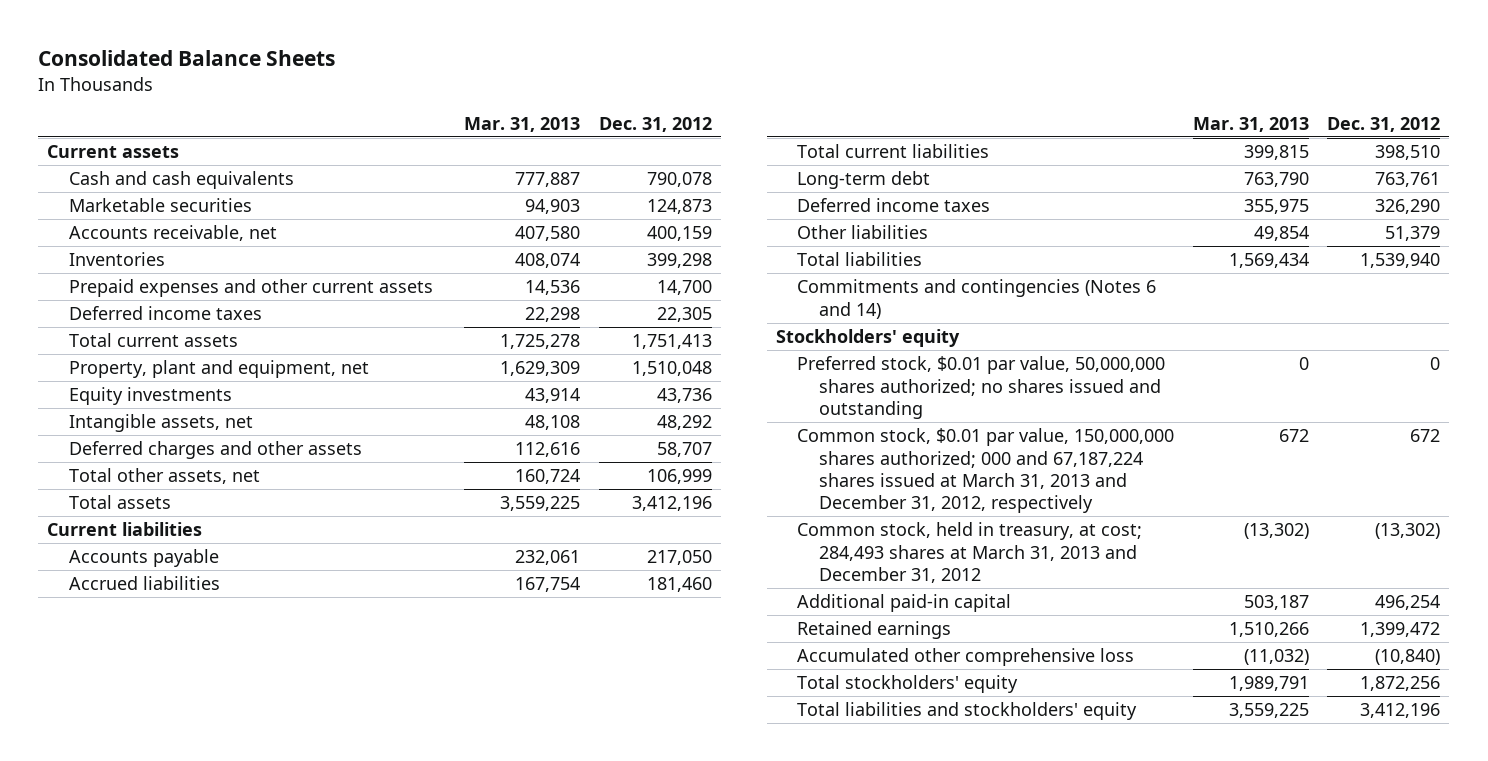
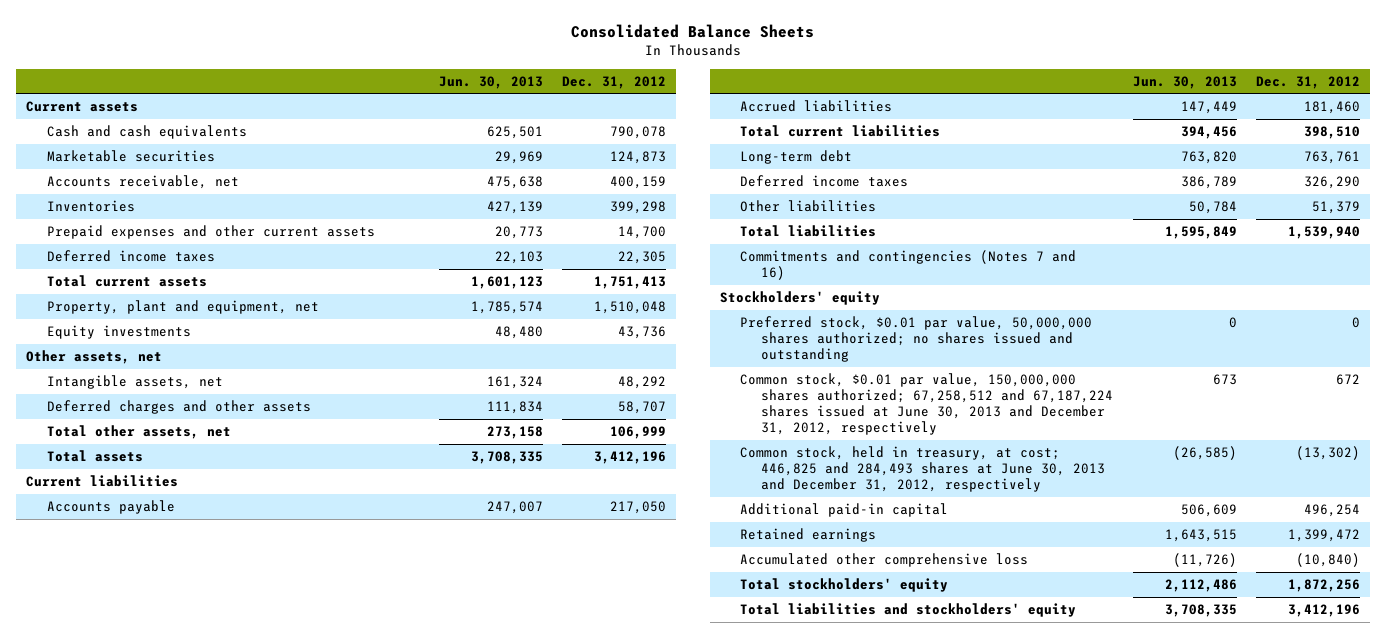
[464,116,581,132] Mar. 31, 2013 -> none
none -> [438,75,543,89] Jun. 30, 2013
none -> [26,349,163,364] Other assets, net
[797,279,1157,319] Commitments and contingencies (Notes 6 and 14) -> [740,249,1077,281] Commitments and contingencies (Notes 7 and 16)
[797,428,1175,514] Common stock, $0.01 par value, 150,000,000 shares authorized; 000 and 67,187,224 shares issued at March 31, 2013 and December 31, 2012, respectively -> [740,372,1113,436] Common stock, $0.01 par value, 150,000,000 shares authorized; 67,258,512 and 67,187,224 shares issued at June 30, 2013 and December 31, 2012, respectively
[797,522,1143,583] Common stock, held in treasury, at cost; 284,493 shares at March 31, 2013 and December 31, 2012 -> [740,445,1105,493] Common stock, held in treasury, at cost; 446,825 and 284,493 shares at June 30, 2013 and December 31, 2012, respectively

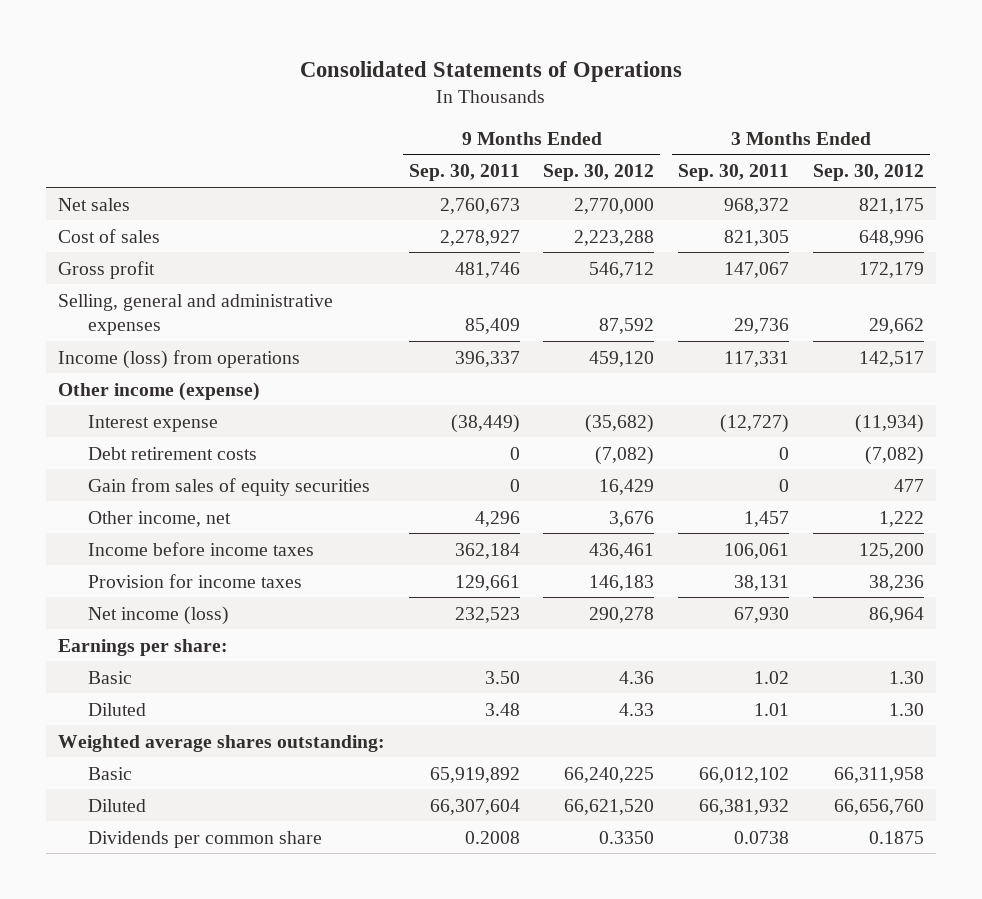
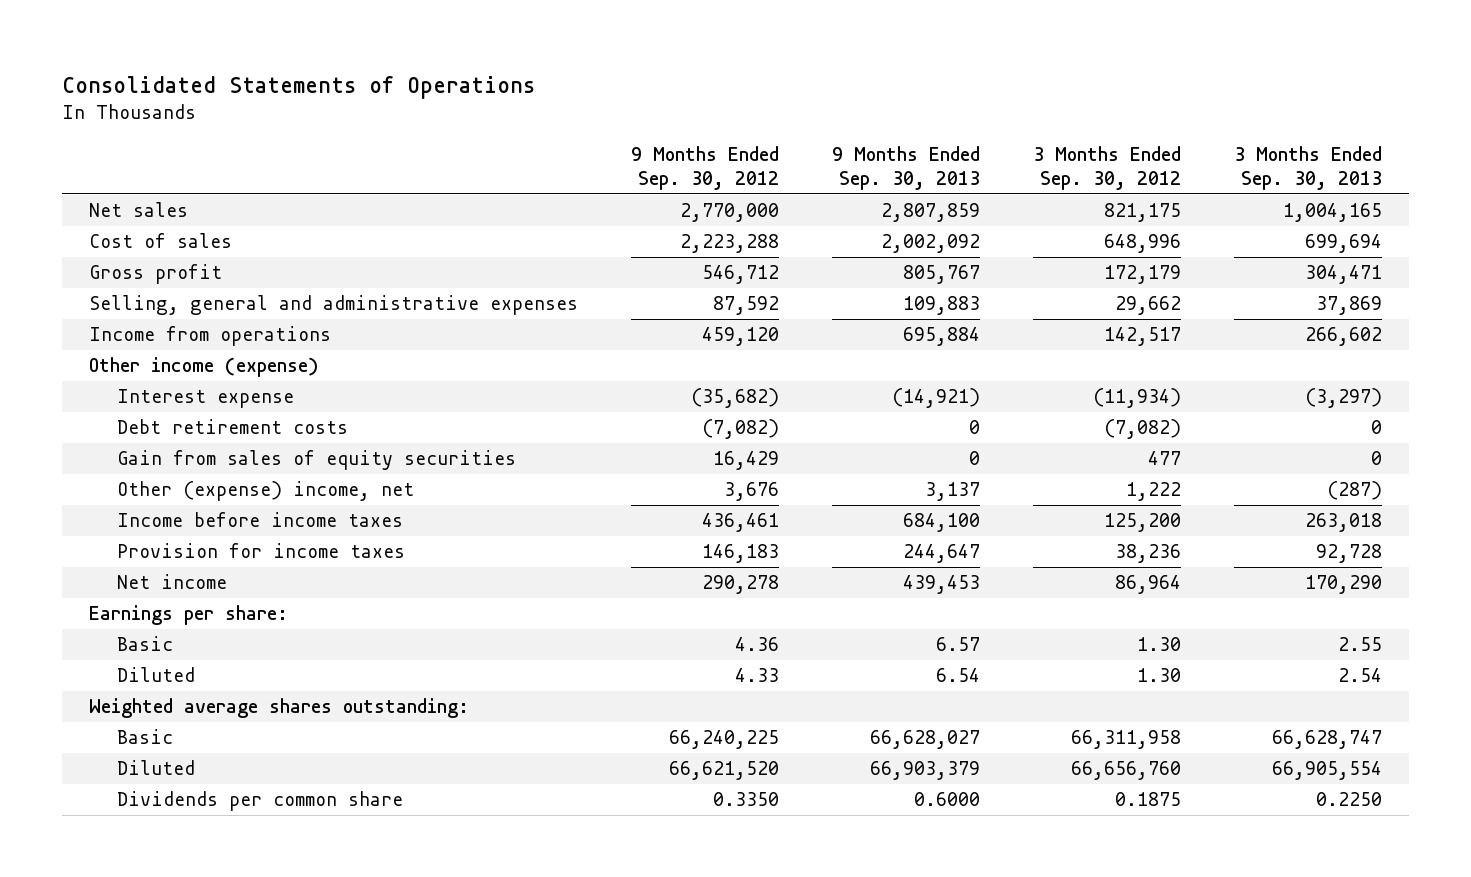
[408,164,520,182] Sep. 30, 2011 -> none
[678,164,790,182] Sep. 30, 2011 -> none
none -> [832,146,981,191] 9 Months Ended Sep. 30, 2013
none -> [1234,146,1383,191] 3 Months Ended Sep. 30, 2013
[58,349,301,369] Income (loss) from operations -> [89,326,332,347] Income from operations
[87,510,231,527] Other income, net -> [116,481,414,502] Other (expense) income, net
[87,605,229,625] Net income (loss) -> [116,574,227,590] Net income

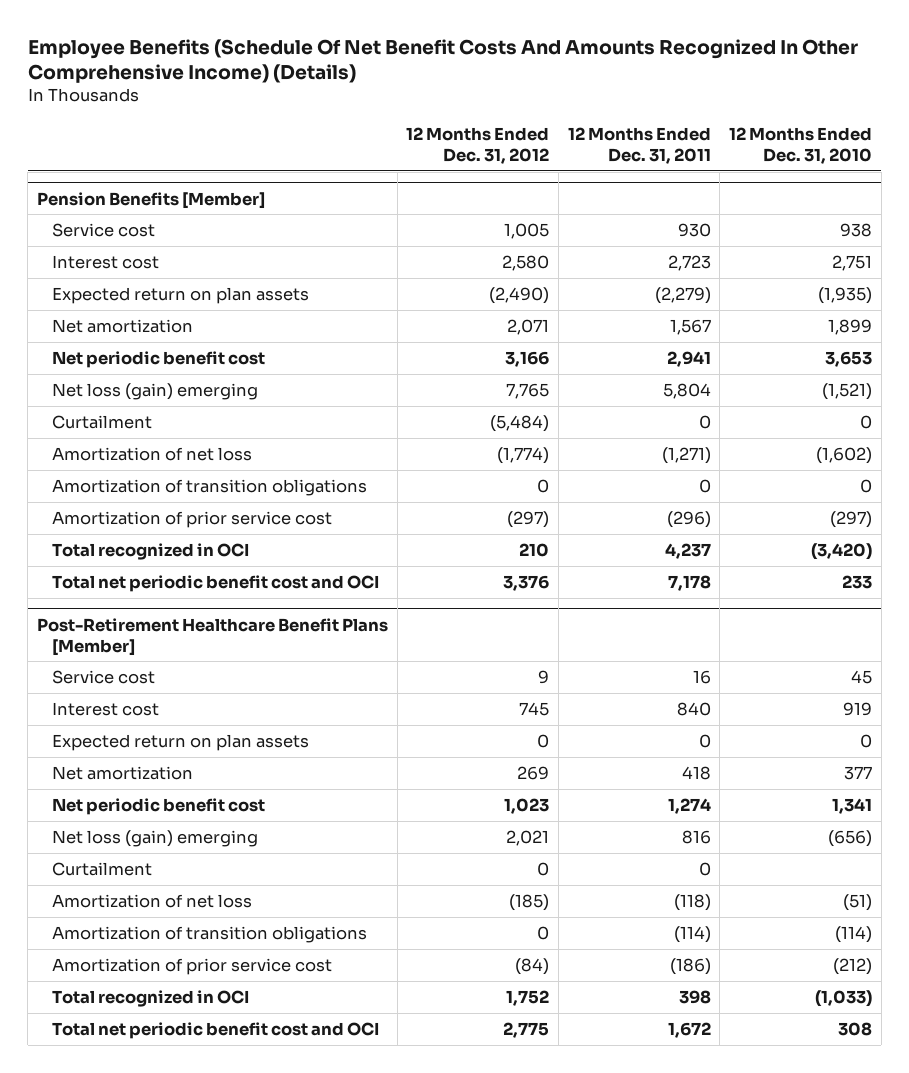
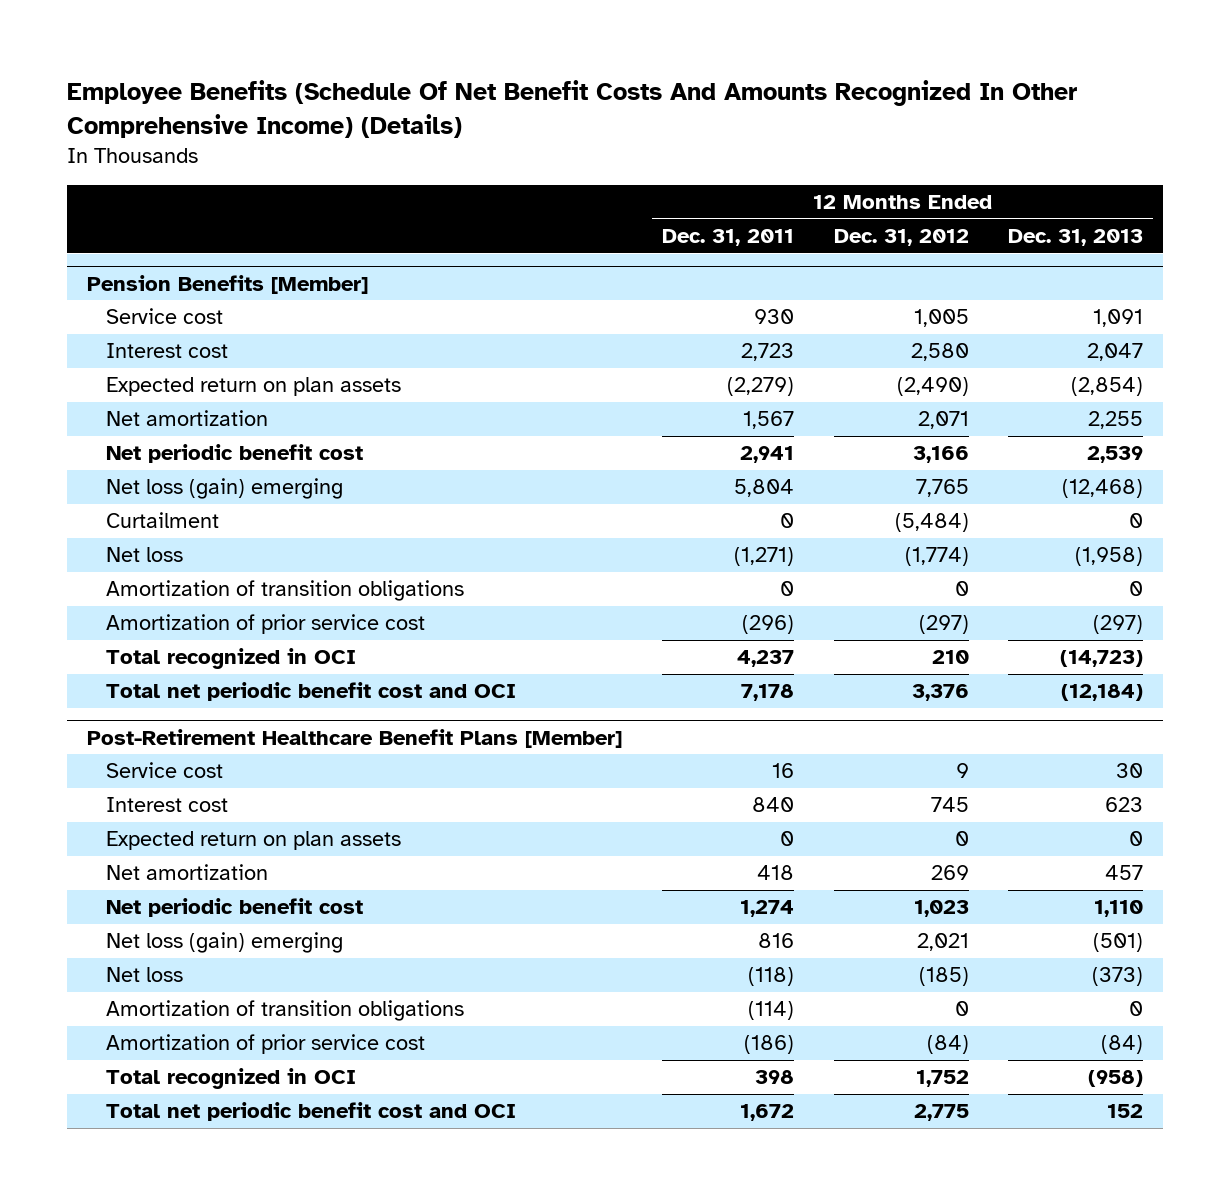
[728,126,872,165] 12 Months Ended Dec. 31, 2010 -> none
none -> [1008,228,1144,246] Dec. 31, 2013
[51,446,252,461] Amortization of net loss -> [105,547,183,563] Net loss
[51,861,152,876] Curtailment -> none
[51,893,252,908] Amortization of net loss -> [105,967,183,983] Net loss

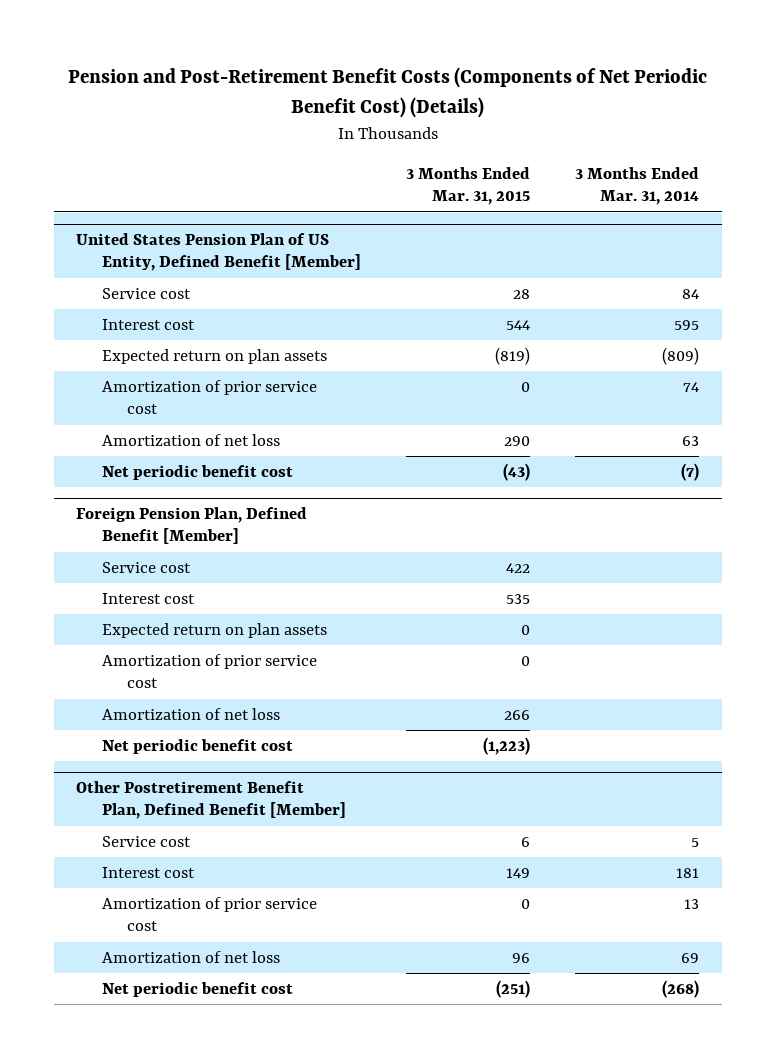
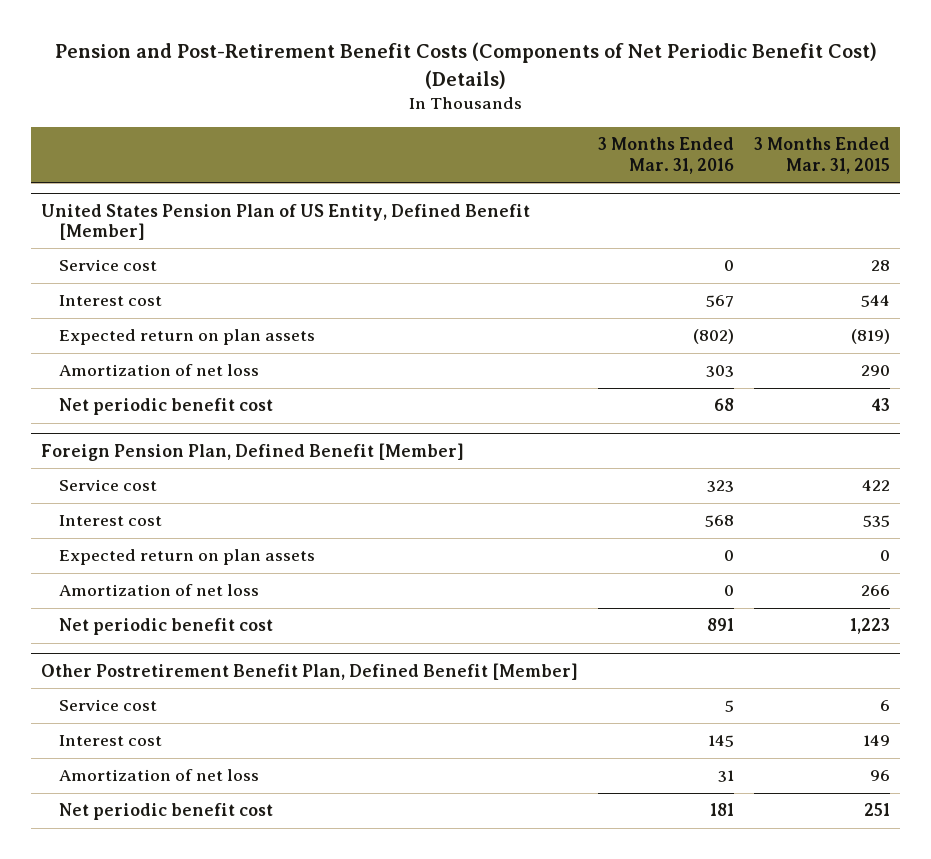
[575,167,700,206] 3 Months Ended Mar. 31, 2014 -> none
none -> [598,137,735,174] 3 Months Ended Mar. 31, 2016
[101,380,317,415] Amortization of prior service cost -> none
[503,463,531,482] (43) -> [871,398,891,412] 43
[101,654,317,689] Amortization of prior service cost -> none
[483,737,531,756] (1,223) -> [850,618,891,635] 1,223
[101,897,317,932] Amortization of prior service cost -> none
[496,980,531,999] (251) -> [864,803,891,817] 251

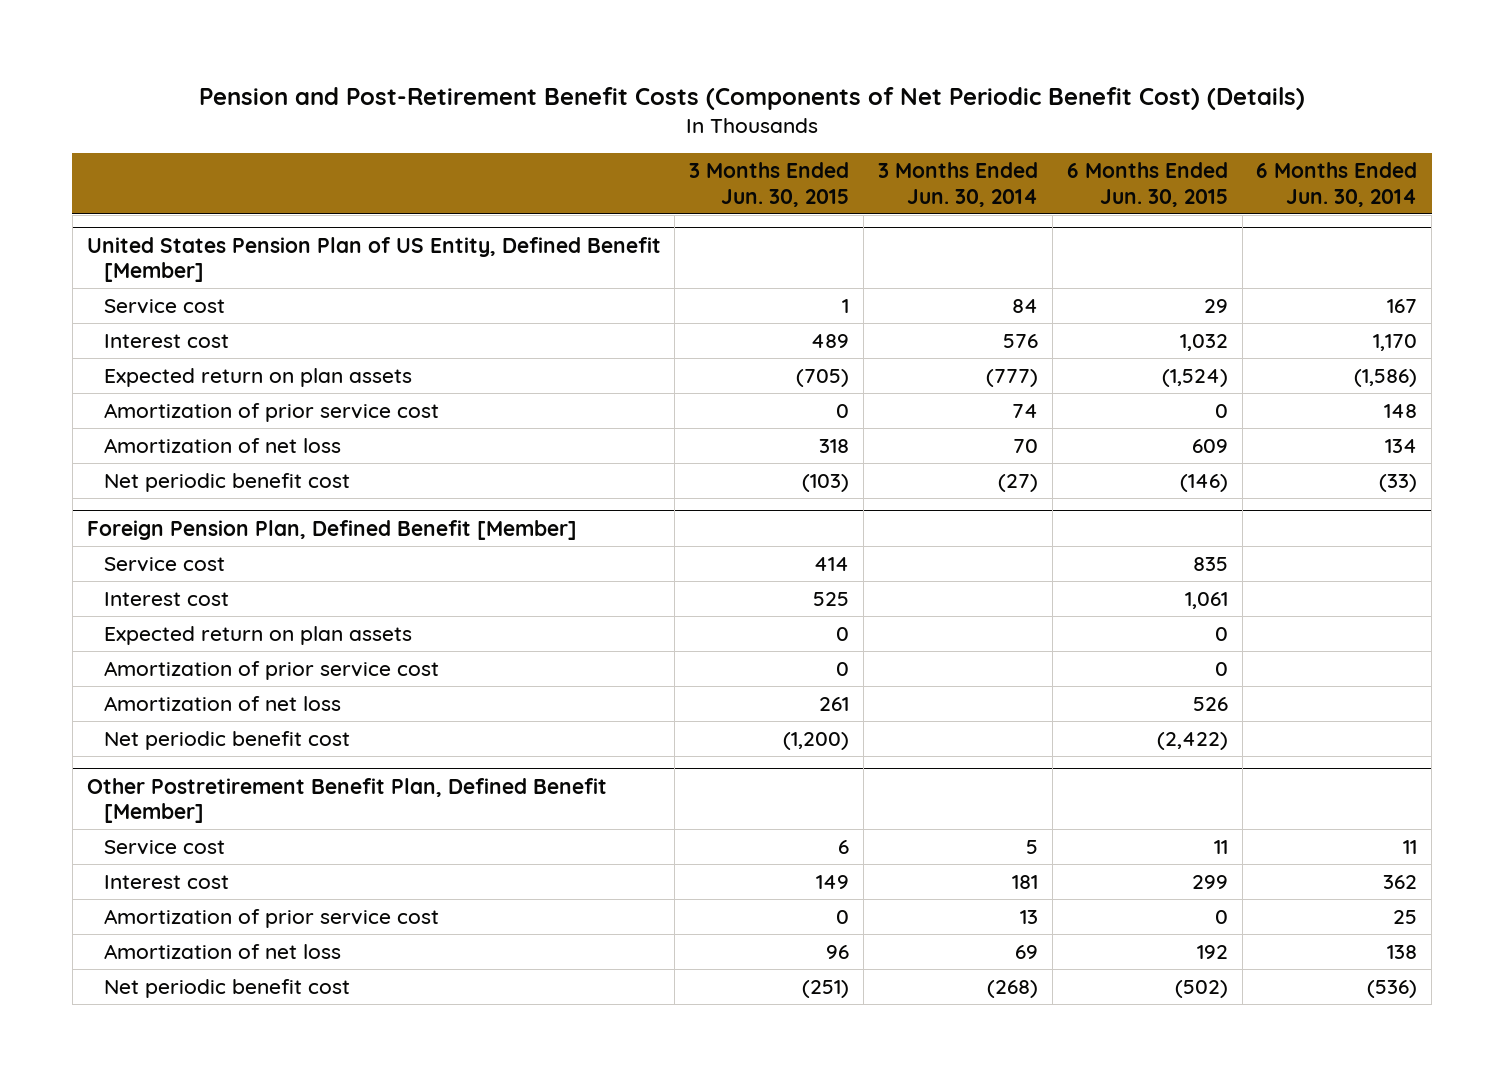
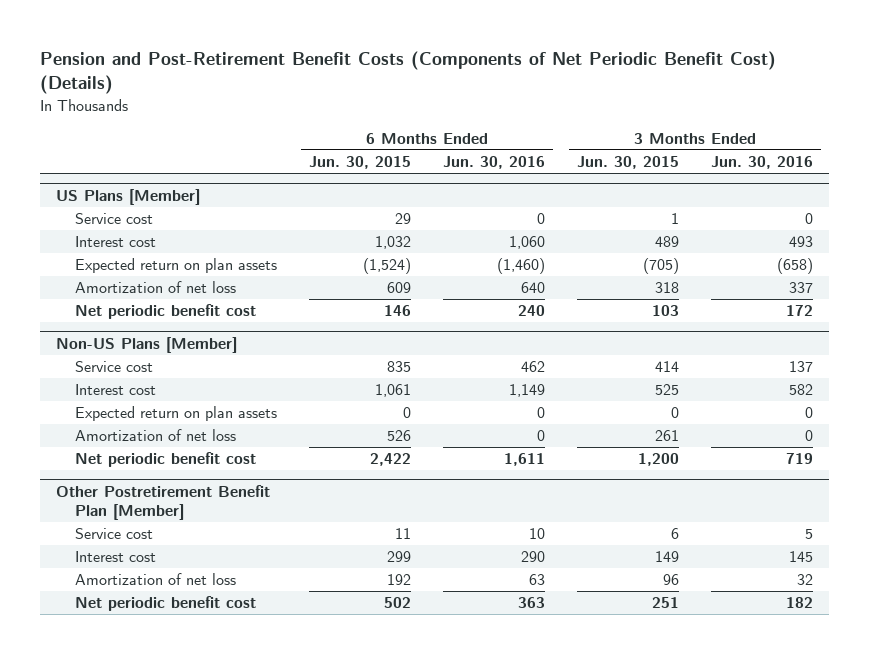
[878,162,1039,207] 3 Months Ended Jun. 30, 2014 -> none
[1256,162,1418,207] 6 Months Ended Jun. 30, 2014 -> none
none -> [442,156,545,170] Jun. 30, 2016
none -> [710,156,813,170] Jun. 30, 2016
[86,236,661,282] United States Pension Plan of US Entity, Defined Benefit [Member] -> [56,188,201,205] US Plans [Member]
[104,402,440,422] Amortization of prior service cost -> none
[802,473,850,492] (103) -> [651,305,679,317] 103
[1179,473,1228,492] (146) -> [383,305,411,317] 146
[86,519,577,540] Foreign Pension Plan, Defined Benefit [Member] -> [56,336,238,353] Non-US Plans [Member]
[104,660,440,680] Amortization of prior service cost -> none
[783,731,850,750] (1,200) -> [637,453,679,467] 1,200
[1156,731,1228,750] (2,422) -> [369,453,411,467] 2,422
[86,777,607,823] Other Postretirement Benefit Plan, Defined Benefit [Member] -> [56,484,271,520] Other Postretirement Benefit Plan [Member]
[104,908,440,928] Amortization of prior service cost -> none
[802,979,850,998] (251) -> [651,597,679,609] 251
[1174,979,1228,998] (502) -> [383,597,411,609] 502

